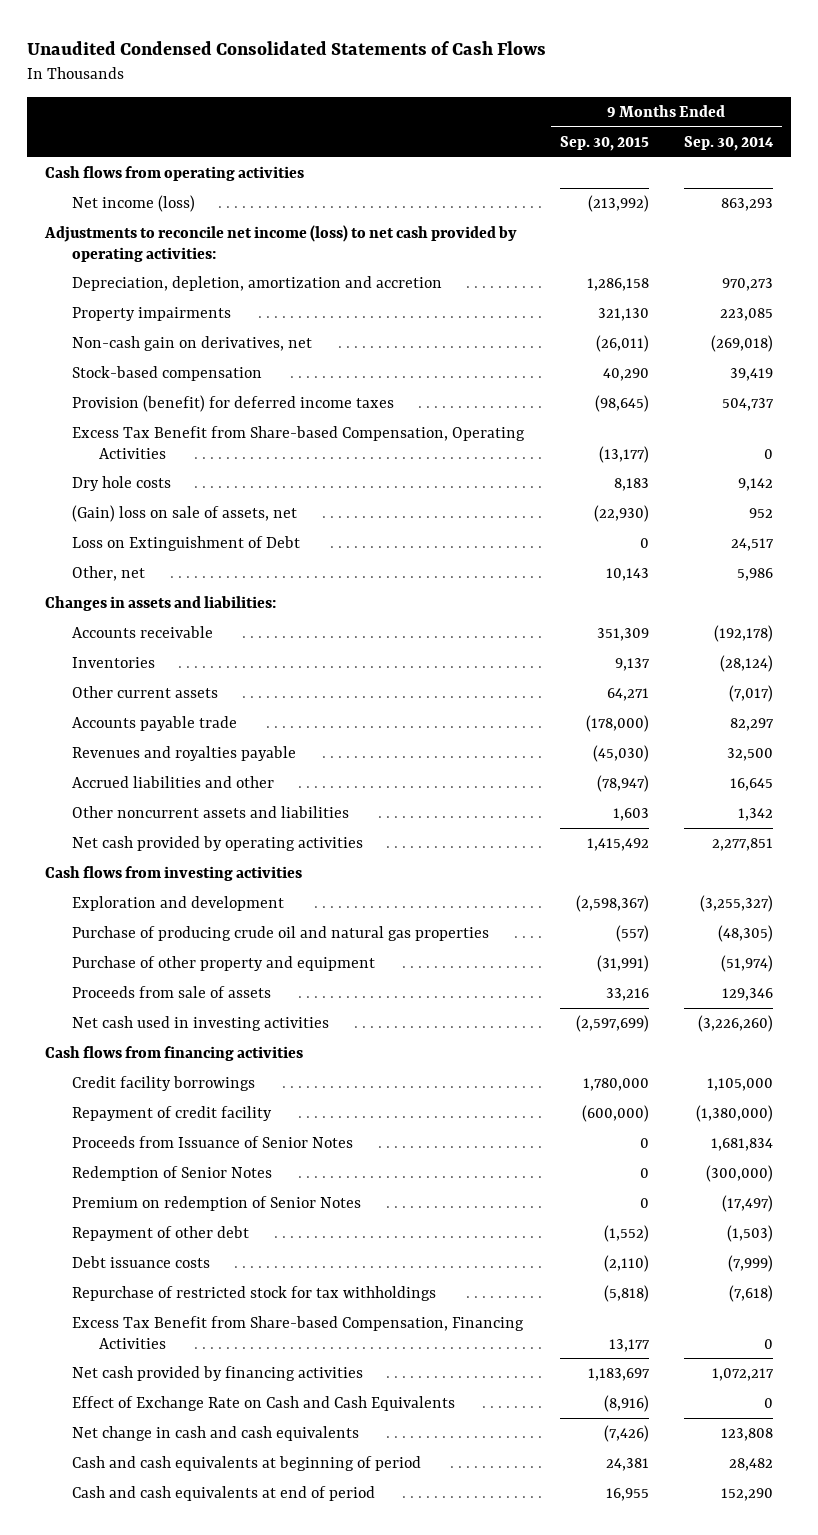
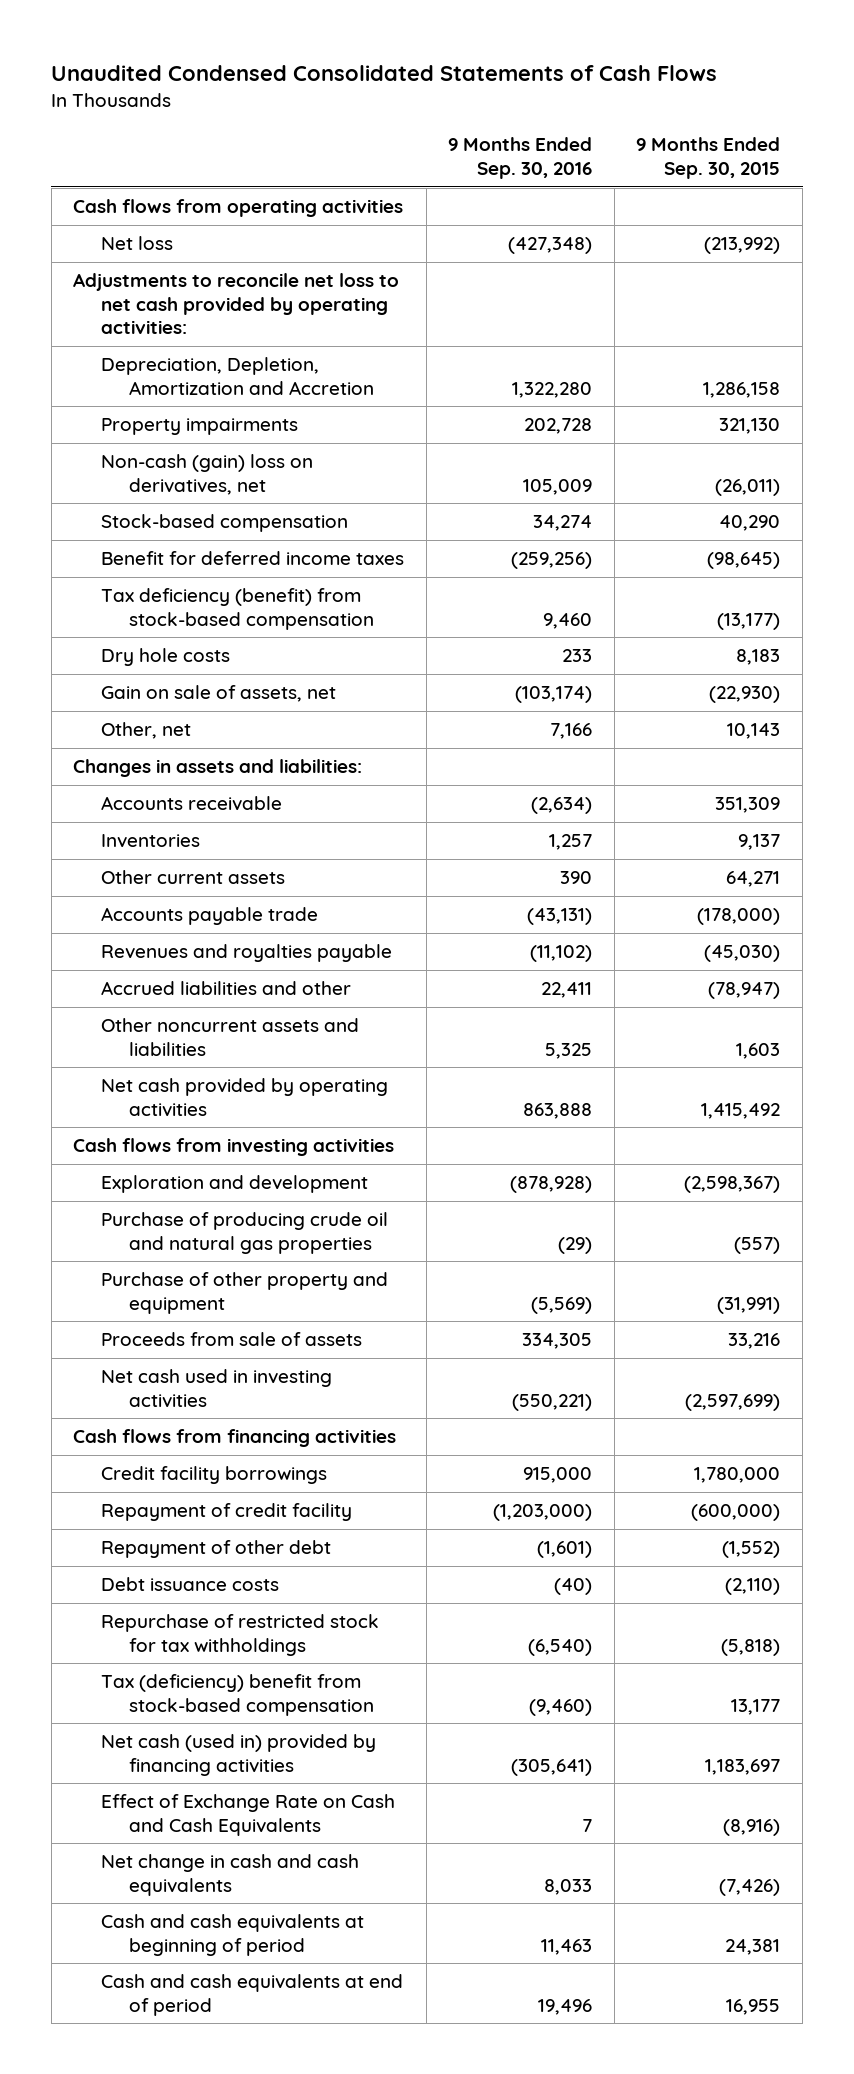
[683,135,774,151] Sep. 30, 2014 -> none
none -> [448,137,593,179] 9 Months Ended Sep. 30, 2016
[72,194,196,212] Net income (loss) -> [100,236,173,251] Net loss
[43,224,517,262] Adjustments to reconcile net income (loss) to net cash provided by operating activities: -> [73,273,400,335] Adjustments to reconcile net loss to net cash provided by operating activities:
[72,275,443,291] Depreciation, depletion, amortization and accretion -> [100,357,374,395] Depreciation, Depletion, Amortization and Accretion
[72,335,313,351] Non-cash gain on derivatives, net -> [100,454,313,495] Non-cash (gain) loss on derivatives, net
[72,394,395,412] Provision (benefit) for deferred income taxes -> [100,551,404,566] Benefit for deferred income taxes
[72,425,526,459] Excess Tax Benefit from Share-based Compensation, Operating Activities -> [100,588,374,630] Tax deficiency (benefit) from stock-based compensation
[72,535,301,551] Loss on Extinguishment of Debt -> none
[72,504,298,522] (Gain) loss on sale of assets, net -> [100,685,336,703] Gain on sale of assets, net
[72,1135,354,1148] Proceeds from Issuance of Senior Notes -> none
[72,1165,273,1181] Redemption of Senior Notes -> none
[72,1195,362,1211] Premium on redemption of Senior Notes -> none
[72,1315,525,1349] Excess Tax Benefit from Share-based Compensation, Financing Activities -> [100,1674,374,1716] Tax (deficiency) benefit from stock-based compensation
[72,1365,364,1381] Net cash provided by financing activities -> [100,1734,376,1776] Net cash (used in) provided by financing activities

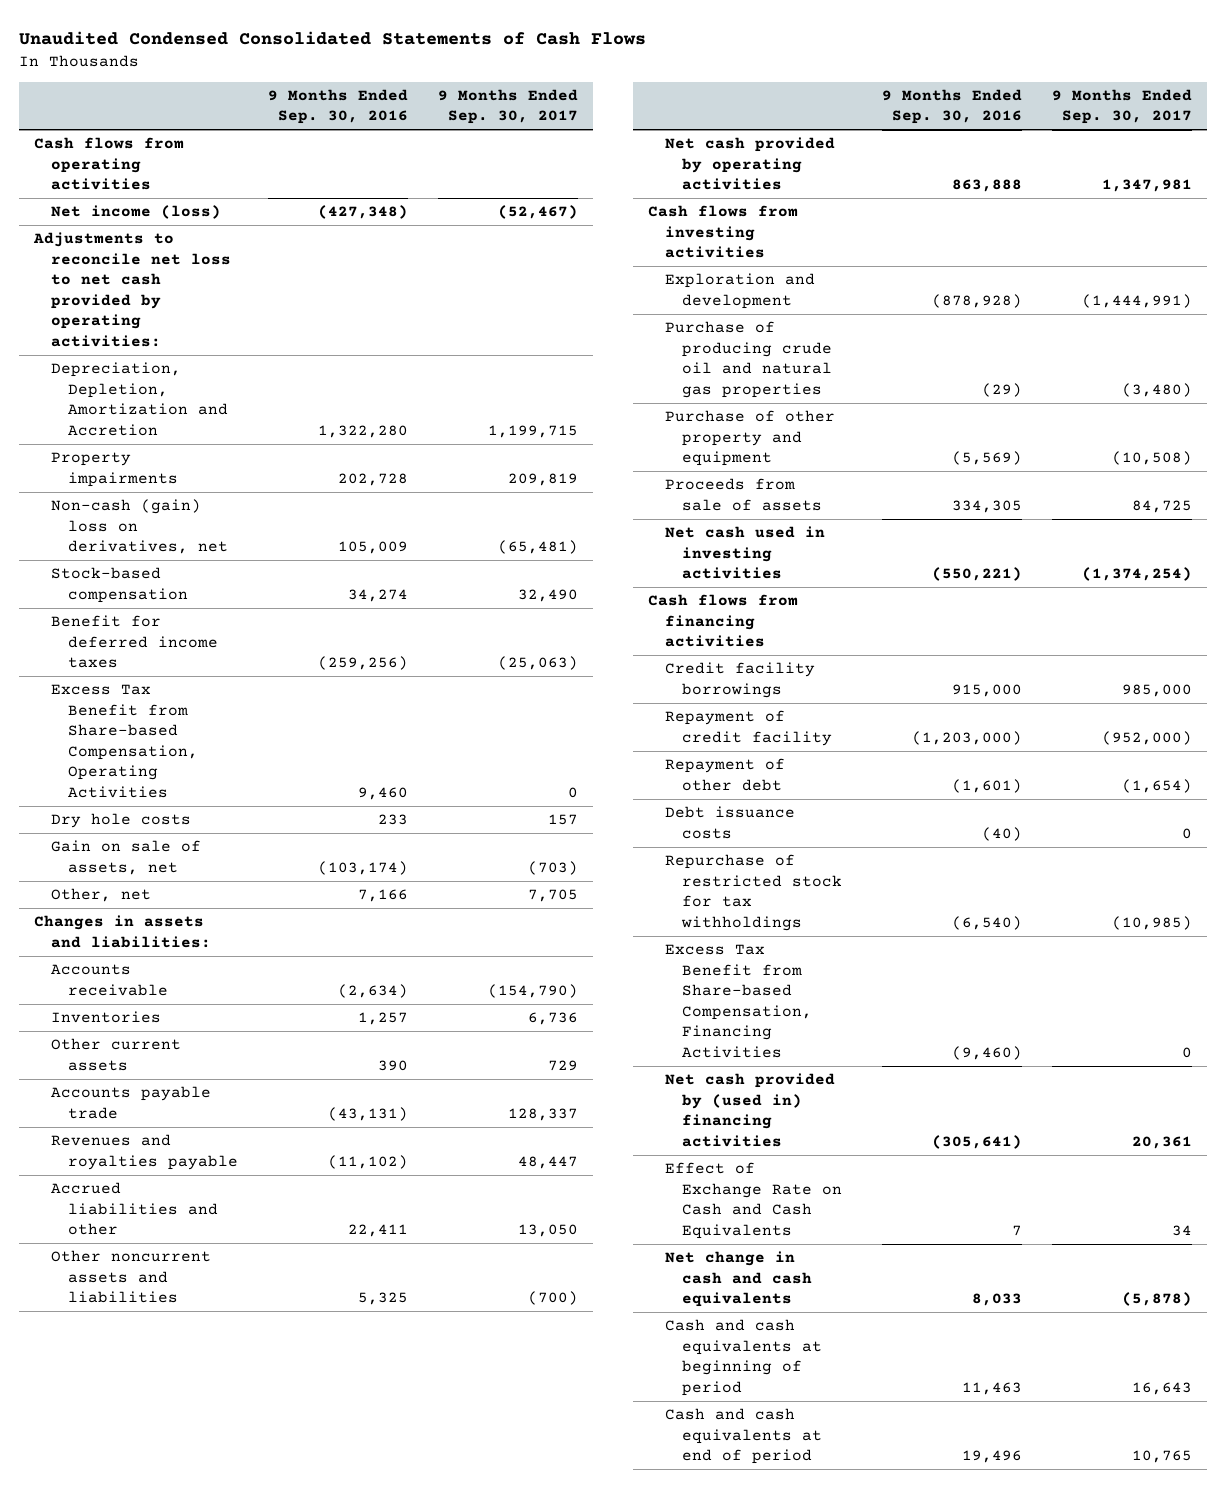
[636,137,781,179] 9 Months Ended Sep. 30, 2015 -> none
none -> [438,88,579,125] 9 Months Ended Sep. 30, 2017
[100,236,173,251] Net loss -> [51,205,222,220] Net income (loss)
[100,588,374,630] Tax deficiency (benefit) from stock-based compensation -> [51,684,199,798] Excess Tax Benefit from Share-based Compensation, Operating Activities
[100,1674,374,1716] Tax (deficiency) benefit from stock-based compensation -> [664,944,812,1058] Excess Tax Benefit from Share-based Compensation, Financing Activities
[100,1734,376,1776] Net cash (used in) provided by financing activities -> [664,1073,835,1147] Net cash provided by (used in) financing activities

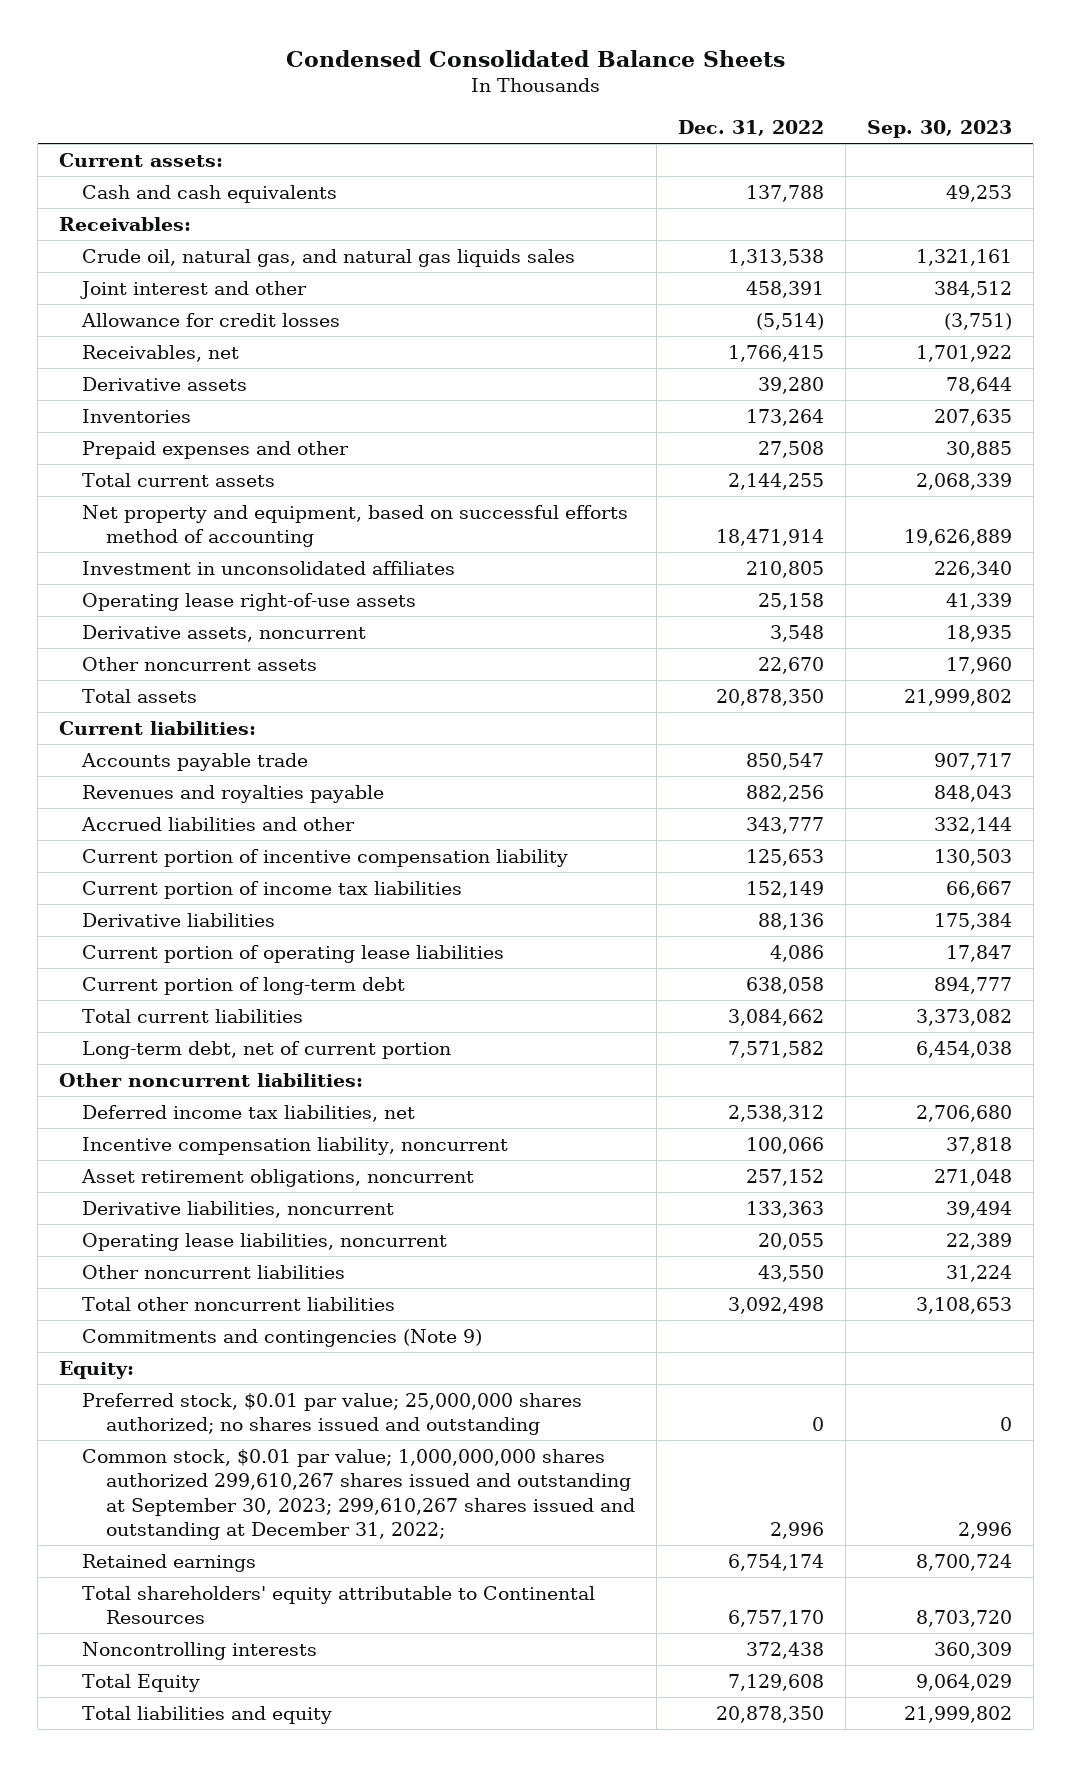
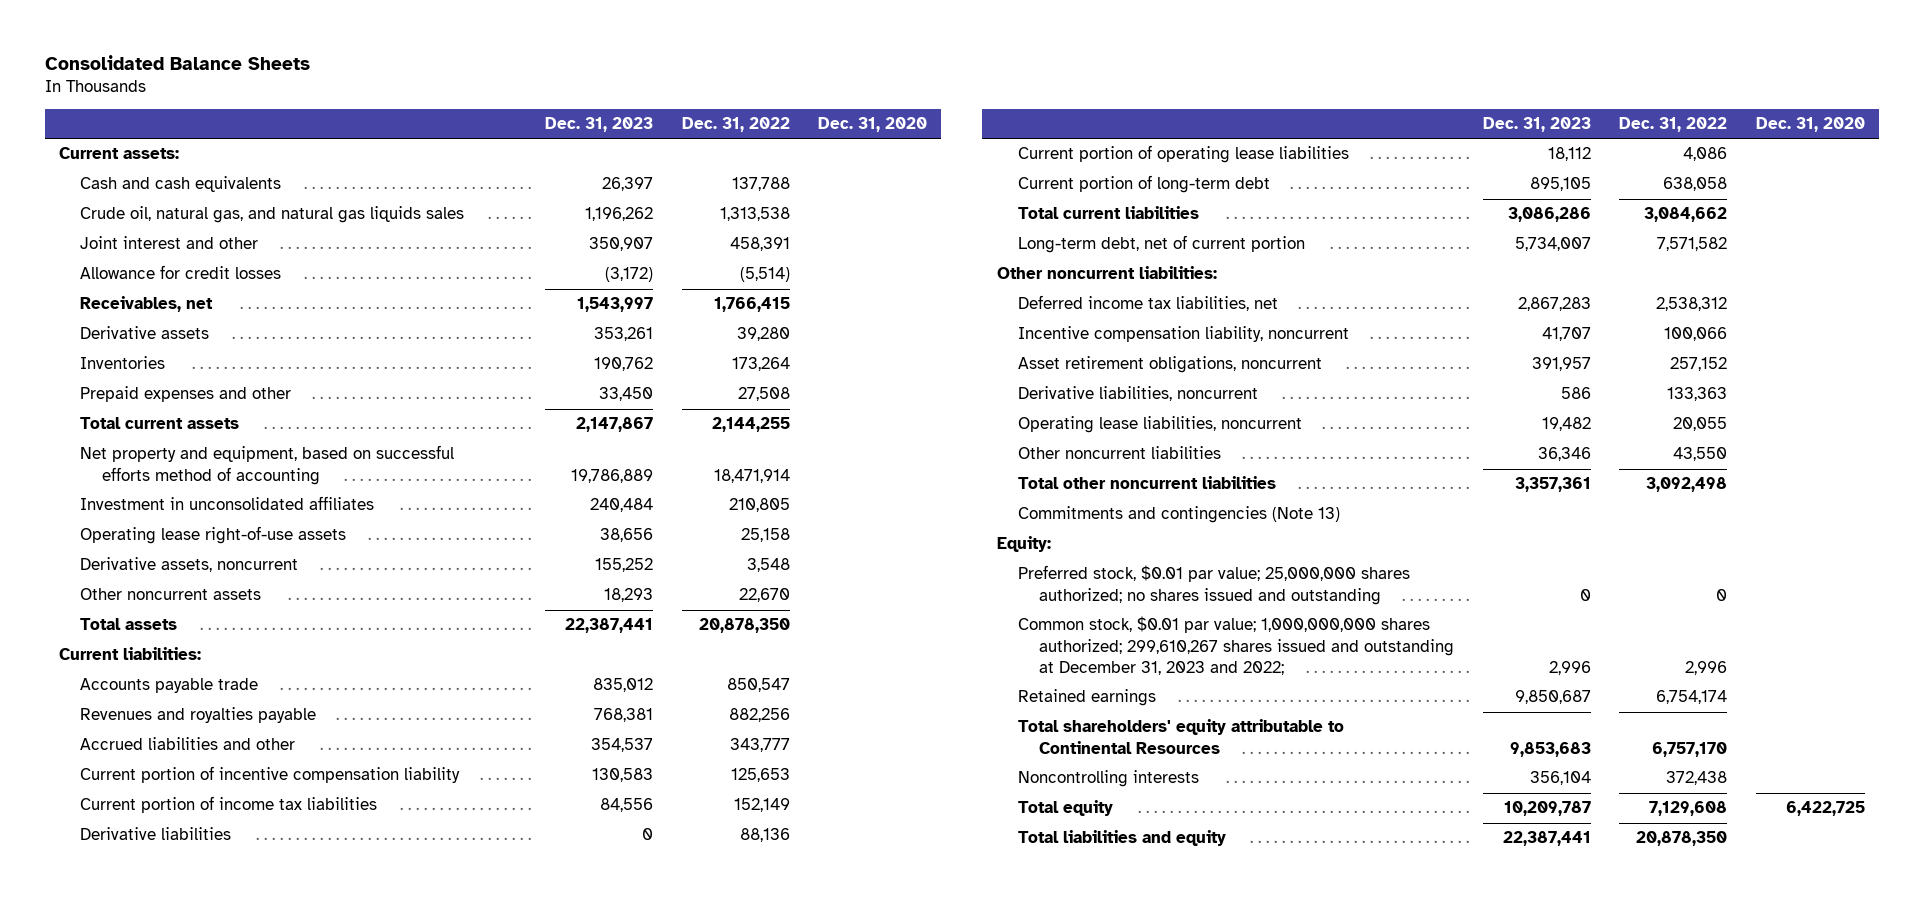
[285,49,785,67] Condensed Consolidated Balance Sheets -> [44,55,310,71] Consolidated Balance Sheets
[866,120,1012,139] Sep. 30, 2023 -> none
none -> [545,117,654,133] Dec. 31, 2023
none -> [818,117,928,133] Dec. 31, 2020
[59,216,192,231] Receivables: -> none
[82,1328,483,1347] Commitments and contingencies (Note 9) -> [1018,506,1341,524] Commitments and contingencies (Note 13)
[82,1448,635,1541] Common stock, $0.01 par value; 1,000,000,000 shares authorized 299,610,267 shares issued and outstanding at September 30, 2023; 299,610,267 shares issued and outstanding at December 31, 2022; -> [1018,616,1455,675] Common stock, $0.01 par value; 1,000,000,000 shares authorized; 299,610,267 shares issued and outstanding at December 31, 2023 and 2022;
[82,1673,201,1692] Total Equity -> [1018,800,1114,817] Total equity

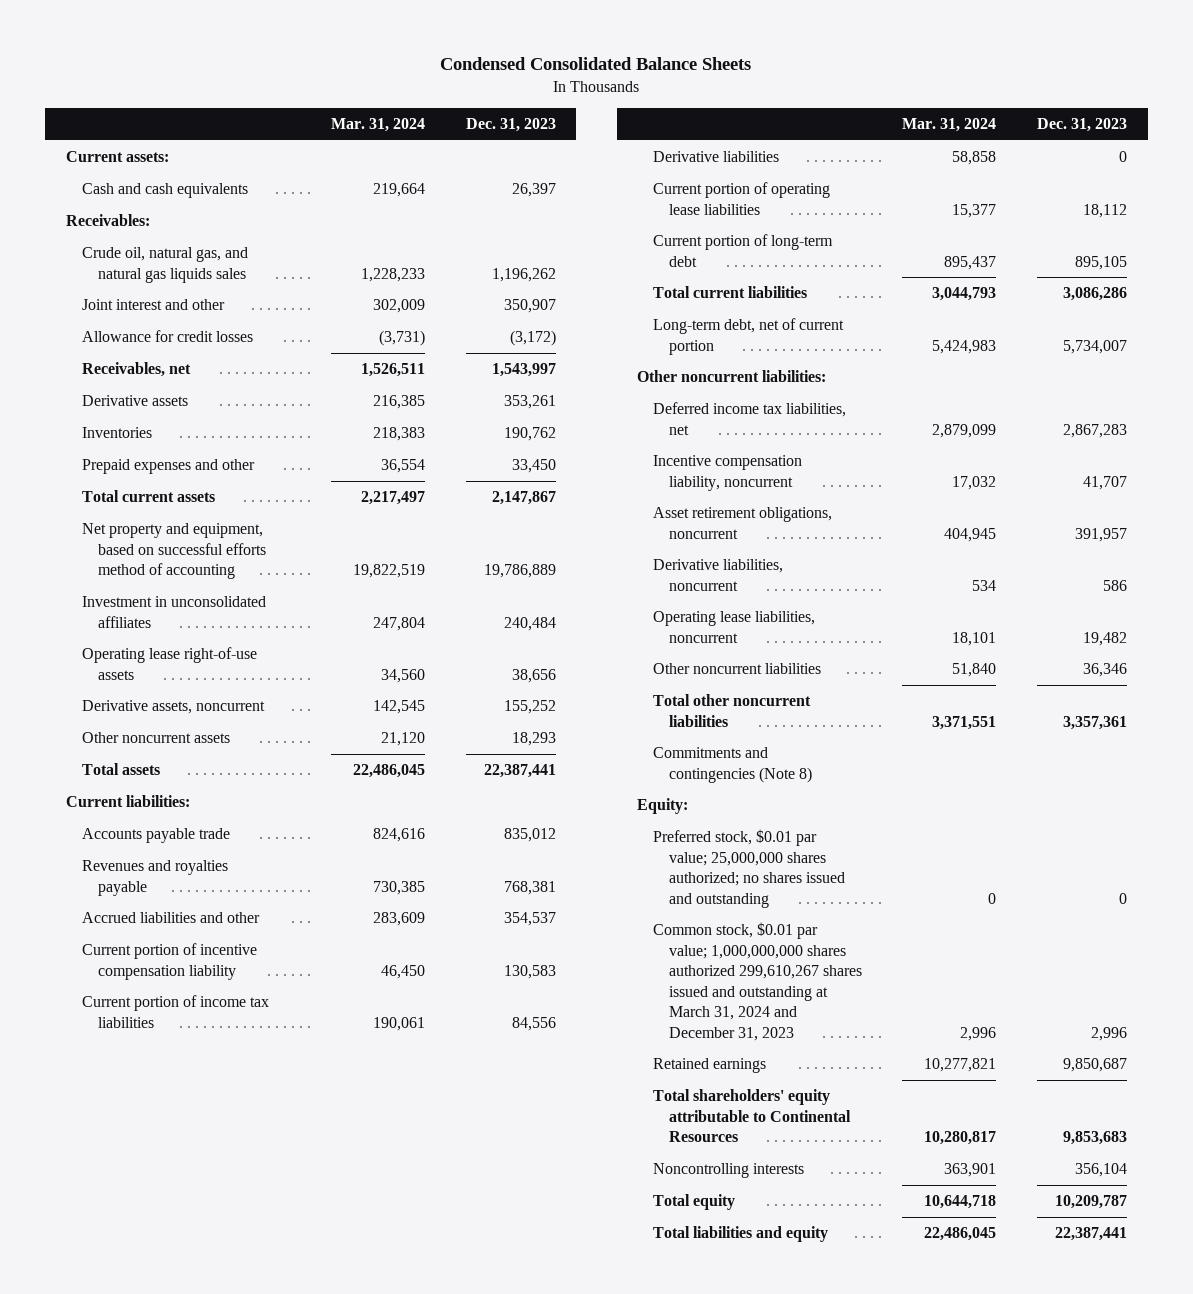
[44,55,310,71] Consolidated Balance Sheets -> [440,57,752,71] Condensed Consolidated Balance Sheets
[681,117,790,133] Dec. 31, 2022 -> none
[818,117,928,133] Dec. 31, 2020 -> none
none -> [331,118,426,133] Mar. 31, 2024
none -> [65,214,150,227] Receivables:
[1018,506,1341,524] Commitments and contingencies (Note 13) -> [652,747,812,783] Commitments and contingencies (Note 8)
[1018,616,1455,675] Common stock, $0.01 par value; 1,000,000,000 shares authorized; 299,610,267 shares issued and outstanding at December 31, 2023 and 2022; -> [652,922,862,1041] Common stock, $0.01 par value; 1,000,000,000 shares authorized 299,610,267 shares issued and outstanding at March 31, 2024 and December 31, 2023

